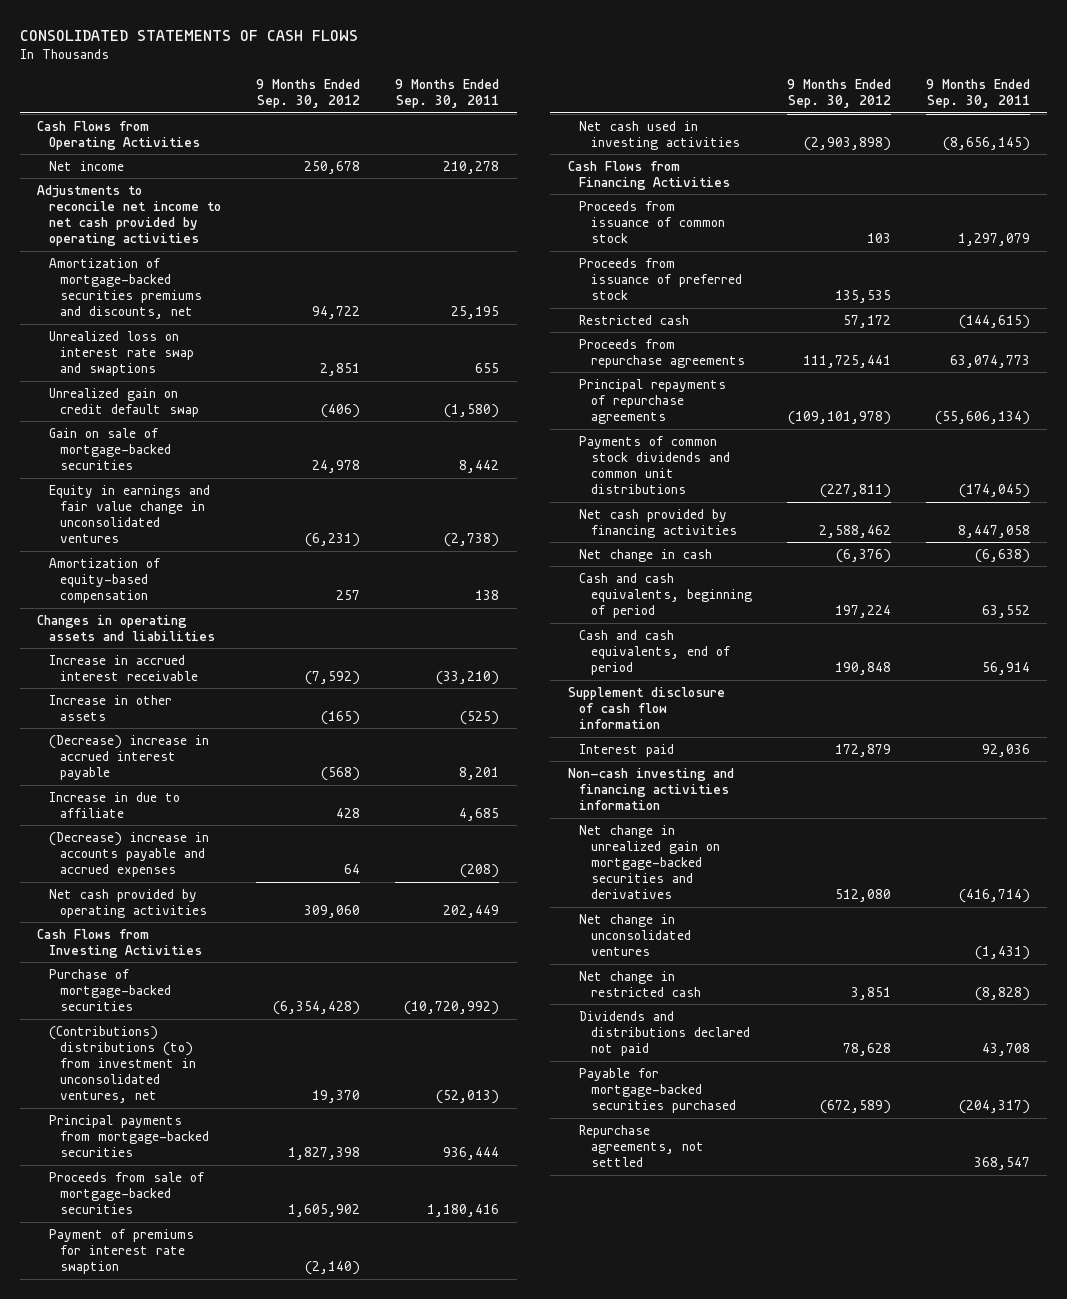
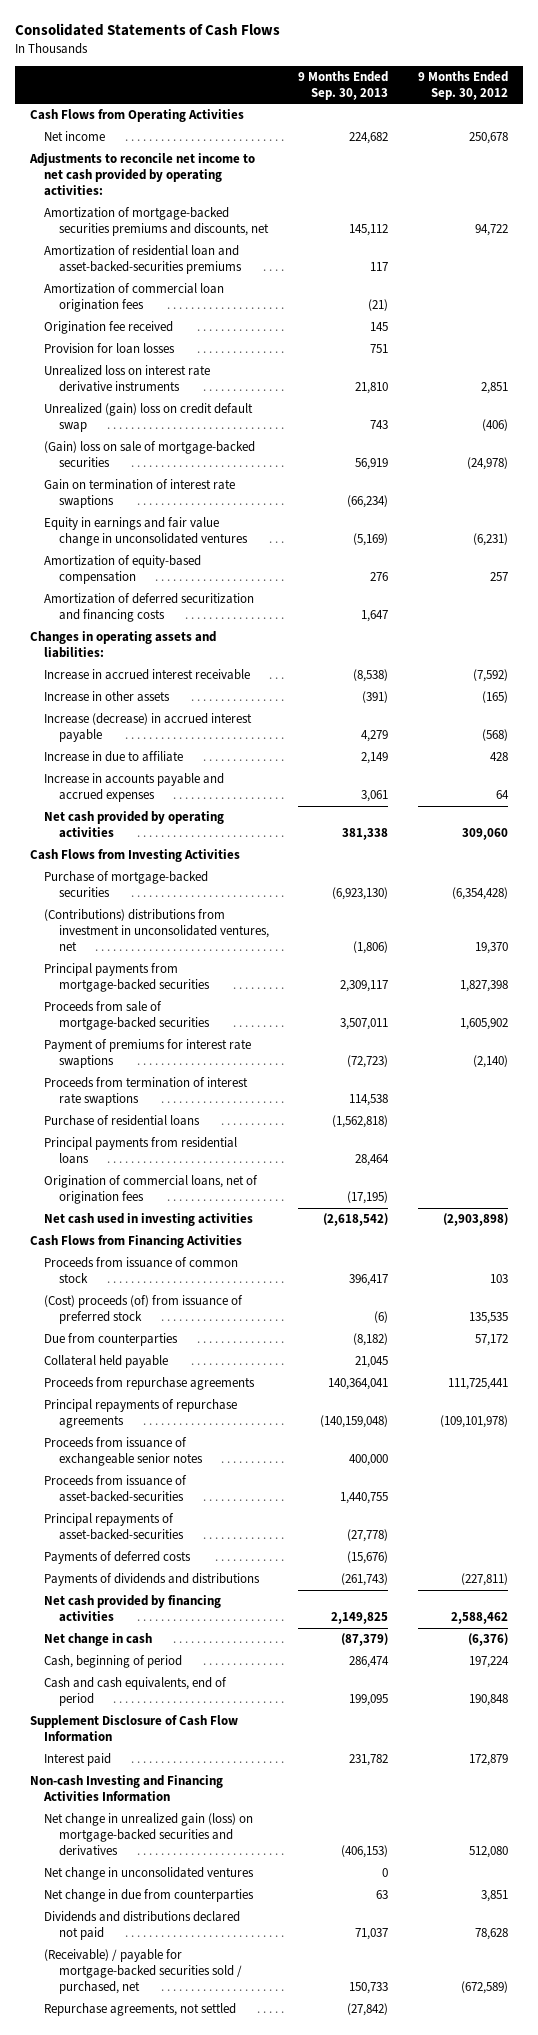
[19,29,358,41] CONSOLIDATED STATEMENTS OF CASH FLOWS -> [14,23,280,37] Consolidated Statements of Cash Flows
[395,79,500,109] 9 Months Ended Sep. 30, 2011 -> none
none -> [298,70,389,100] 9 Months Ended Sep. 30, 2013
[36,184,221,247] Adjustments to reconcile net income to net cash provided by operating activities -> [28,153,255,197] Adjustments to reconcile net income to net cash provided by operating activities:
none -> [44,245,243,275] Amortization of residential loan and asset-backed-securities premiums
none -> [44,283,225,313] Amortization of commercial loan origination fees
none -> [44,321,174,335] Origination fee received
none -> [44,343,176,355] Provision for loan losses
[48,330,195,377] Unrealized loss on interest rate swap and swaptions -> [44,365,211,393] Unrealized loss on interest rate derivative instruments
[48,387,200,417] Unrealized gain on credit default swap -> [44,403,254,433] Unrealized (gain) loss on credit default swap
[48,427,172,471] Gain on sale of mortgage-backed securities -> [44,441,256,468] (Gain) loss on sale of mortgage-backed securities
[312,460,361,474] 24,978 -> [466,457,508,471] (24,978)
none -> [44,479,236,509] Gain on termination of interest rate swaptions
none -> [44,593,255,623] Amortization of deferred securitization and financing costs
[36,614,215,641] Changes in operating assets and liabilities -> [29,631,216,659] Changes in operating assets and liabilities:
[48,734,209,781] (Decrease) increase in accrued interest payable -> [44,713,253,743] Increase (decrease) in accrued interest payable
[48,831,209,878] (Decrease) increase in accounts payable and accrued expenses -> [44,773,225,803] Increase in accounts payable and accrued expenses
[48,1025,197,1104] (Contributions) distributions (to) from investment in unconsolidated ventures, net -> [44,909,270,952] (Contributions) distributions from investment in unconsolidated ventures, net
[48,1228,194,1275] Payment of premiums for interest rate swaption -> [44,1039,252,1069] Payment of premiums for interest rate swaptions
none -> [44,1077,249,1107] Proceeds from termination of interest rate swaptions
none -> [44,1115,201,1127] Purchase of residential loans
none -> [44,1137,238,1165] Principal payments from residential loans
none -> [44,1175,259,1205] Origination of commercial loans, net of origination fees
[579,257,743,301] Proceeds from issuance of preferred stock -> [44,1295,244,1325] (Cost) proceeds (of) from issuance of preferred stock
[579,314,690,325] Restricted cash -> [44,1333,179,1347] Due from counterparties
none -> [44,1355,169,1369] Collateral held payable
none -> [44,1437,204,1467] Proceeds from issuance of exchangeable senior notes
none -> [44,1475,188,1503] Proceeds from issuance of asset-backed-securities
none -> [44,1513,185,1541] Principal repayments of asset-backed-securities
none -> [44,1551,192,1565] Payments of deferred costs
[579,435,731,495] Payments of common stock dividends and common unit distributions -> [44,1573,261,1587] Payments of dividends and distributions
[579,572,753,619] Cash and cash equivalents, beginning of period -> [44,1655,183,1669] Cash, beginning of period
[567,686,725,730] Supplement disclosure of cash flow information -> [29,1715,238,1743] Supplement Disclosure of Cash Flow Information
[567,767,734,811] Non-cash investing and financing activities information -> [29,1775,223,1803] Non-cash Investing and Financing Activities Information
[579,824,721,900] Net change in unrealized gain on mortgage-backed securities and derivatives -> [44,1813,254,1857] Net change in unrealized gain (loss) on mortgage-backed securities and derivatives
[579,970,702,997] Net change in restricted cash -> [44,1889,255,1903] Net change in due from counterparties
[579,1067,737,1114] Payable for mortgage-backed securities purchased -> [44,1949,243,1995] (Receivable) / payable for mortgage-backed securities sold / purchased, net

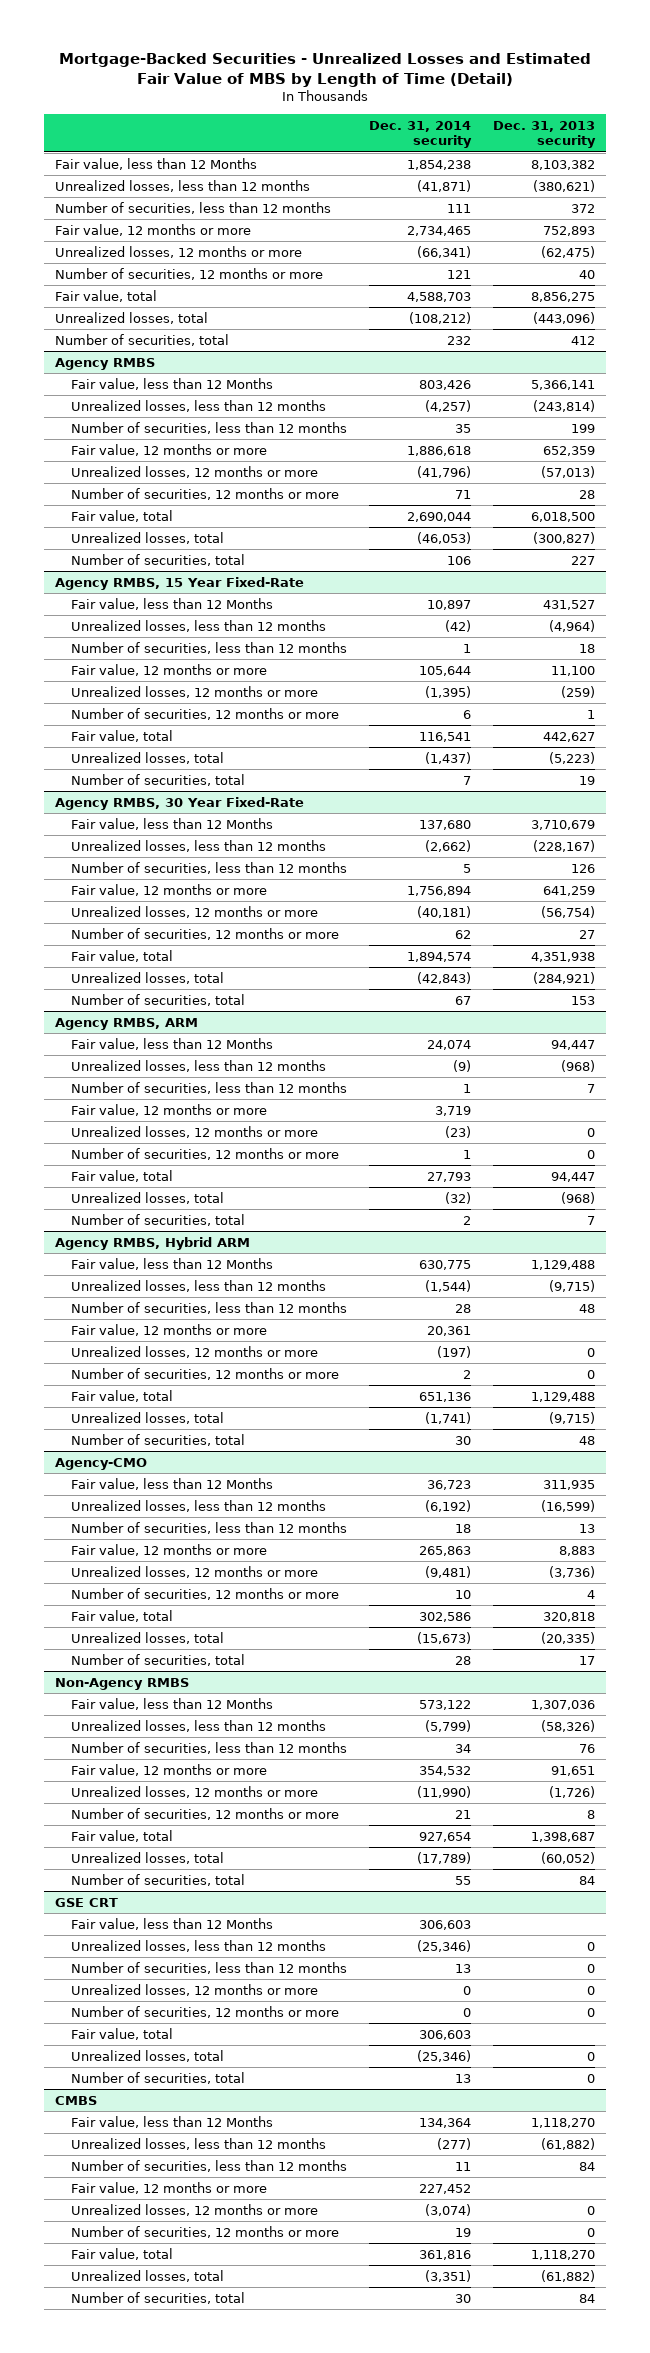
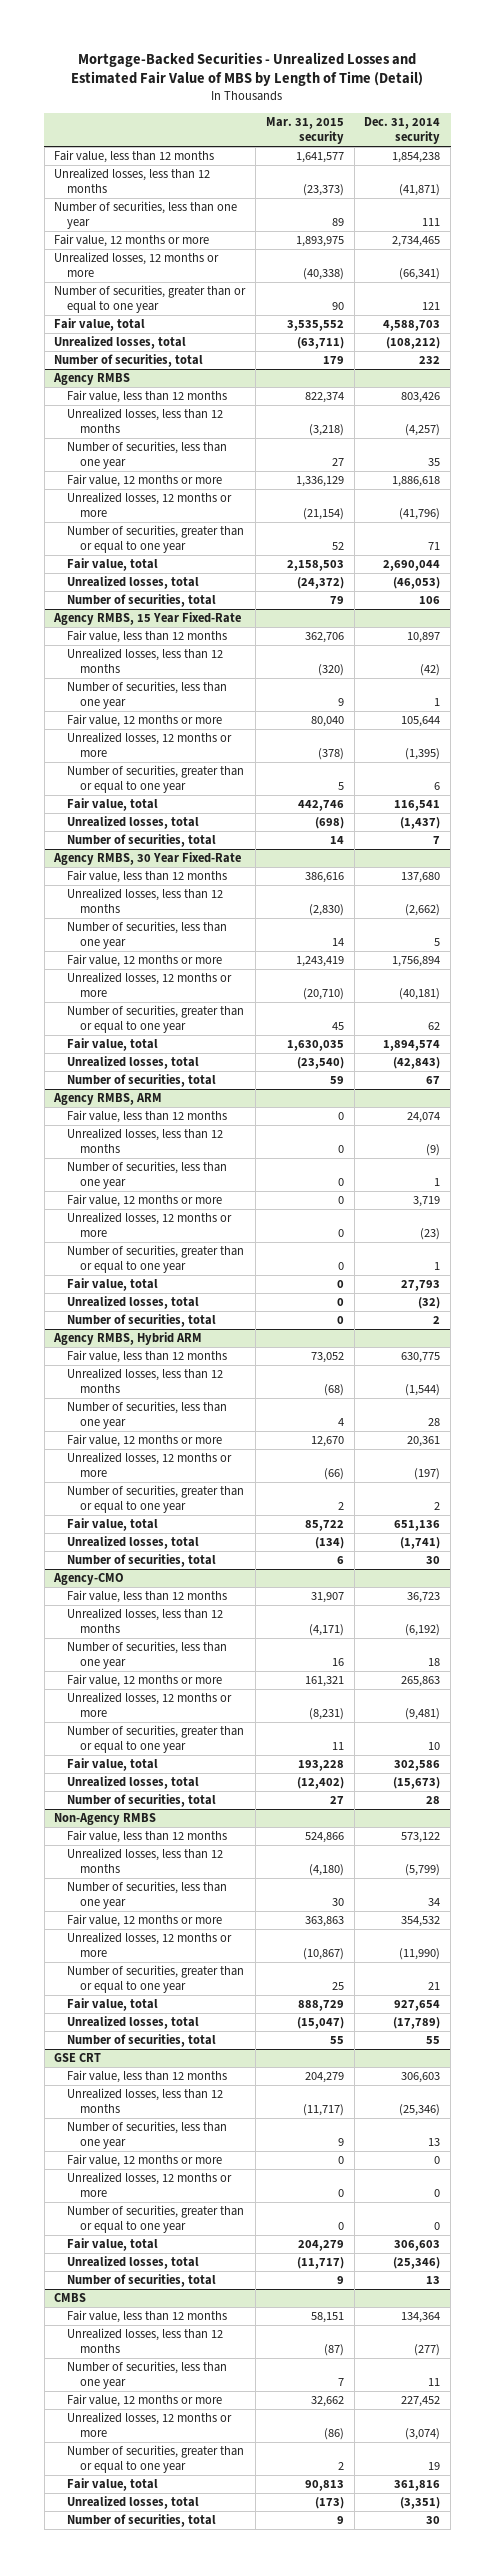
[492,120,596,148] Dec. 31, 2013 security -> none
none -> [265,117,344,145] Mar. 31, 2015 security
[55,157,258,170] Fair value, less than 12 Months -> [54,150,215,164] Fair value, less than 12 months
[55,201,332,214] Number of securities, less than 12 months -> [54,201,238,230] Number of securities, less than one year
[55,267,324,280] Number of securities, 12 months or more -> [54,285,247,314] Number of securities, greater than or equal to one year
[70,377,273,390] Fair value, less than 12 Months -> [67,390,228,404] Fair value, less than 12 months
[70,421,347,434] Number of securities, less than 12 months -> [67,441,228,470] Number of securities, less than one year
[70,487,339,500] Number of securities, 12 months or more -> [67,525,245,554] Number of securities, greater than or equal to one year
[70,597,273,610] Fair value, less than 12 Months -> [67,630,228,644] Fair value, less than 12 months
[70,641,347,654] Number of securities, less than 12 months -> [67,681,228,710] Number of securities, less than one year
[70,707,339,720] Number of securities, 12 months or more -> [67,765,245,794] Number of securities, greater than or equal to one year
[70,817,273,830] Fair value, less than 12 Months -> [67,870,228,884] Fair value, less than 12 months
[70,861,347,874] Number of securities, less than 12 months -> [67,921,228,950] Number of securities, less than one year
[70,927,339,940] Number of securities, 12 months or more -> [67,1005,245,1034] Number of securities, greater than or equal to one year
[70,1037,273,1050] Fair value, less than 12 Months -> [67,1110,228,1124] Fair value, less than 12 months
[70,1081,347,1094] Number of securities, less than 12 months -> [67,1161,228,1190] Number of securities, less than one year
[70,1147,339,1160] Number of securities, 12 months or more -> [67,1245,245,1274] Number of securities, greater than or equal to one year
[70,1257,273,1270] Fair value, less than 12 Months -> [67,1350,228,1364] Fair value, less than 12 months
[70,1301,347,1314] Number of securities, less than 12 months -> [67,1401,228,1430] Number of securities, less than one year
[70,1367,339,1380] Number of securities, 12 months or more -> [67,1485,245,1514] Number of securities, greater than or equal to one year
[70,1477,273,1490] Fair value, less than 12 Months -> [67,1590,228,1604] Fair value, less than 12 months
[70,1521,347,1534] Number of securities, less than 12 months -> [67,1641,228,1670] Number of securities, less than one year
[70,1587,339,1600] Number of securities, 12 months or more -> [67,1725,245,1754] Number of securities, greater than or equal to one year
[70,1697,273,1710] Fair value, less than 12 Months -> [67,1830,228,1844] Fair value, less than 12 months
[70,1741,347,1754] Number of securities, less than 12 months -> [67,1881,228,1910] Number of securities, less than one year
[70,1807,339,1820] Number of securities, 12 months or more -> [67,1965,245,1994] Number of securities, greater than or equal to one year
[70,1917,273,1930] Fair value, less than 12 Months -> [67,2070,228,2084] Fair value, less than 12 months
[70,1961,347,1974] Number of securities, less than 12 months -> [67,2121,228,2150] Number of securities, less than one year
none -> [67,2154,223,2168] Fair value, 12 months or more
[70,2005,339,2018] Number of securities, 12 months or more -> [67,2205,245,2234] Number of securities, greater than or equal to one year
[70,2115,273,2128] Fair value, less than 12 Months -> [67,2310,228,2324] Fair value, less than 12 months
[70,2159,347,2172] Number of securities, less than 12 months -> [67,2361,228,2390] Number of securities, less than one year
[70,2225,339,2238] Number of securities, 12 months or more -> [67,2445,245,2474] Number of securities, greater than or equal to one year

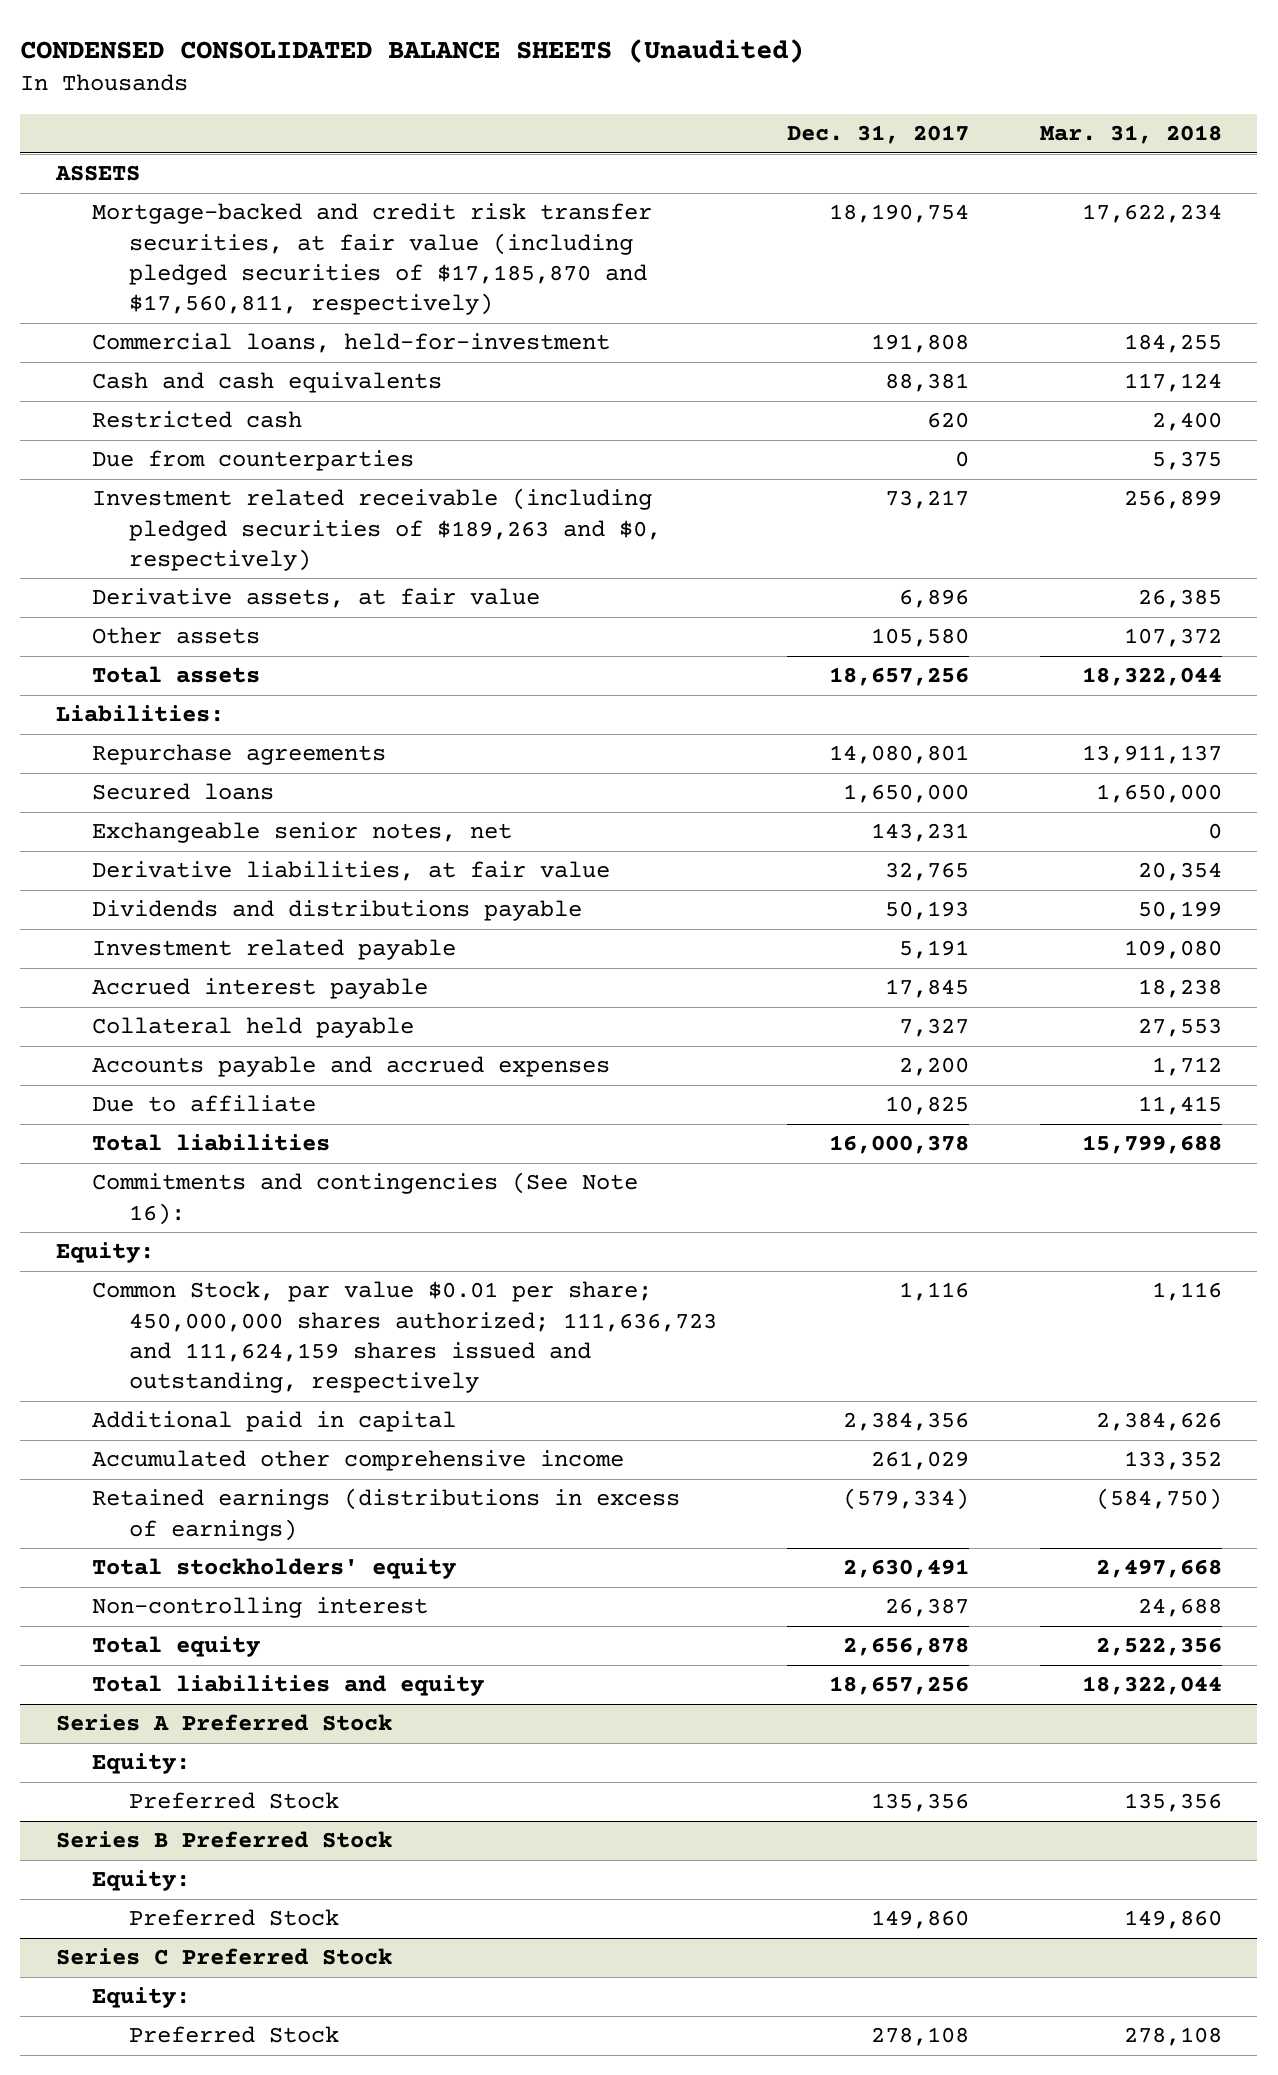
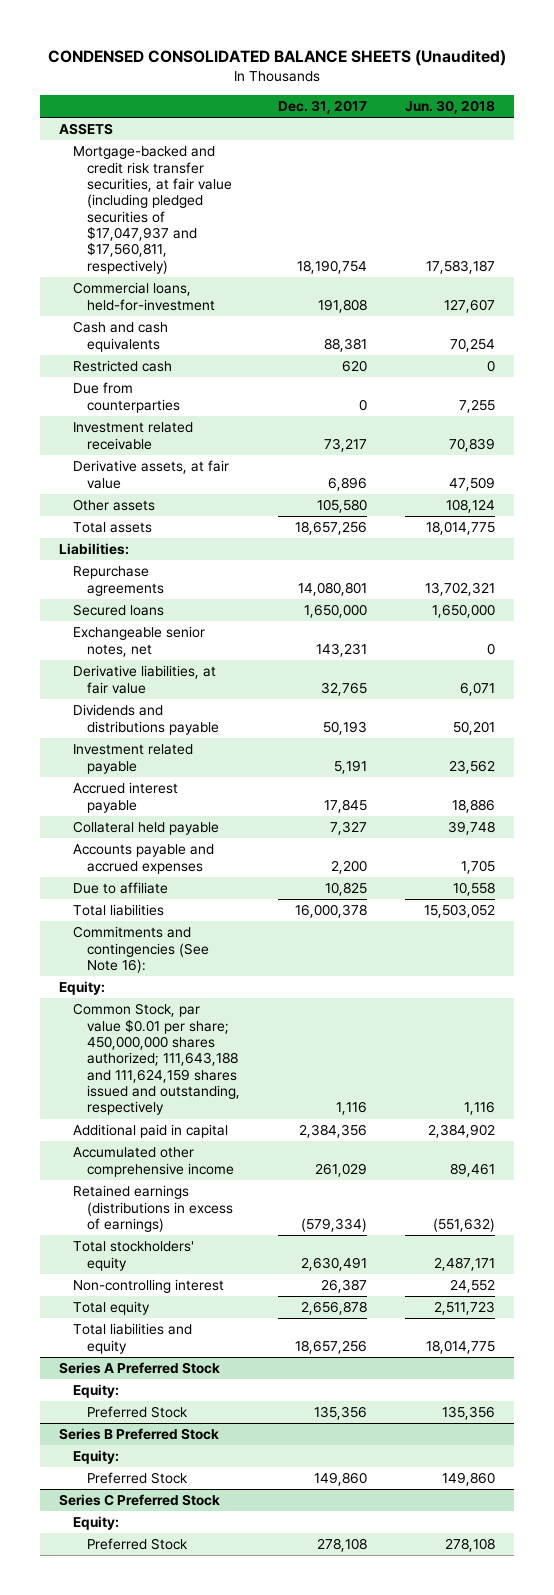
[1039,125,1222,145] Mar. 31, 2018 -> none
none -> [405,100,496,115] Jun. 30, 2018
[92,203,653,316] Mortgage-backed and credit risk transfer securities, at fair value (including pledged securities of $17,185,870 and $17,560,811, respectively) -> [72,146,232,274] Mortgage-backed and credit risk transfer securities, at fair value (including pledged securities of $17,047,937 and $17,560,811, respectively)
[92,488,661,571] Investment related receivable (including pledged securities of $189,263 and $0, respectively) -> [72,422,193,450] Investment related receivable
[92,1281,717,1394] Common Stock, par value $0.01 per share; 450,000,000 shares authorized; 111,636,723 and 111,624,159 shares issued and outstanding, respectively -> [72,1003,240,1116] Common Stock, par value $0.01 per share; 450,000,000 shares authorized; 111,643,188 and 111,624,159 shares issued and outstanding, respectively

